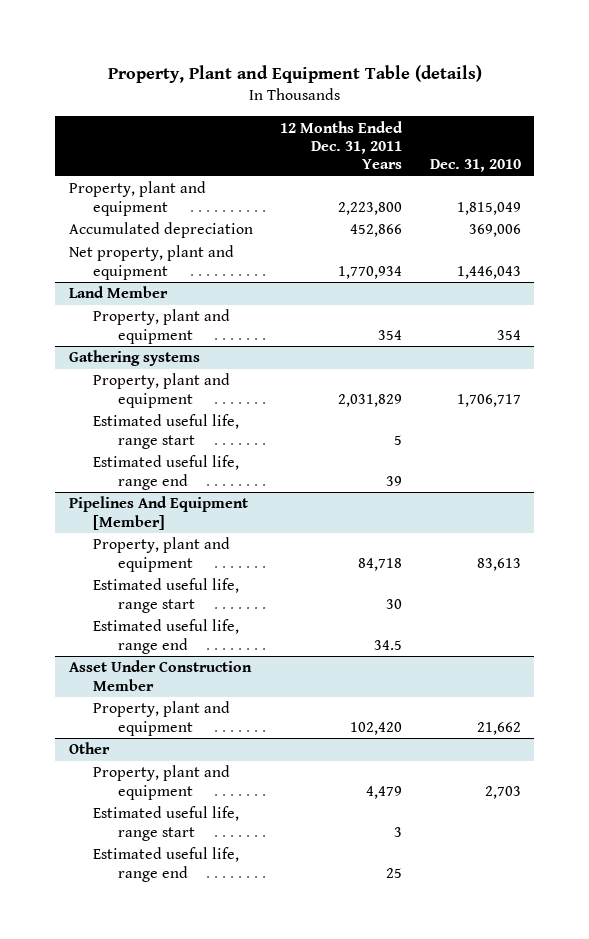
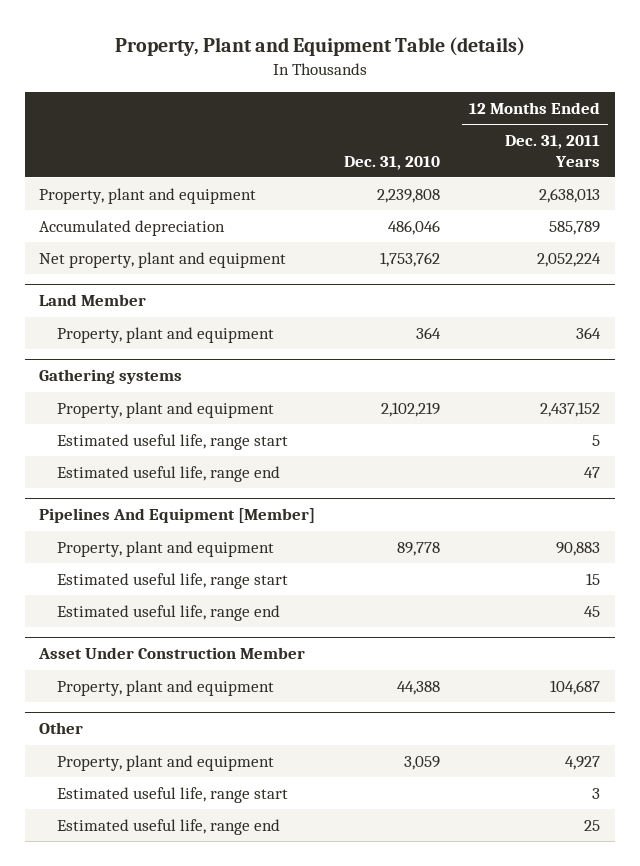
[338,201,403,215] 2,223,800 -> [539,187,601,203] 2,638,013
[456,201,521,215] 1,815,049 -> [377,188,441,203] 2,239,808
[350,224,403,238] 452,866 -> [549,220,601,235] 585,789
[468,224,521,238] 369,006 -> [388,219,441,235] 486,046
[338,265,403,279] 1,770,934 -> [537,252,602,267] 2,052,224
[456,265,521,279] 1,446,043 -> [380,251,441,267] 1,753,762
[378,329,403,340] 354 -> [576,326,602,339] 364
[496,329,521,340] 354 -> [416,326,442,339] 364
[338,393,403,407] 2,031,829 -> [540,401,601,417] 2,437,152
[456,393,521,407] 1,706,717 -> [381,401,441,417] 2,102,219
[386,475,403,486] 39 -> [584,466,601,478] 47
[358,557,403,571] 84,718 -> [556,541,601,556] 90,883
[476,557,521,571] 83,613 -> [397,541,441,556] 89,778
[386,598,403,609] 30 -> [586,572,601,585] 15
[374,639,403,650] 34.5 -> [584,605,601,617] 45
[350,721,403,735] 102,420 -> [550,679,601,695] 104,687
[476,721,521,735] 21,662 -> [397,680,441,695] 44,388
[366,785,403,799] 4,479 -> [565,755,601,770] 4,927
[484,785,521,799] 2,703 -> [404,755,441,770] 3,059

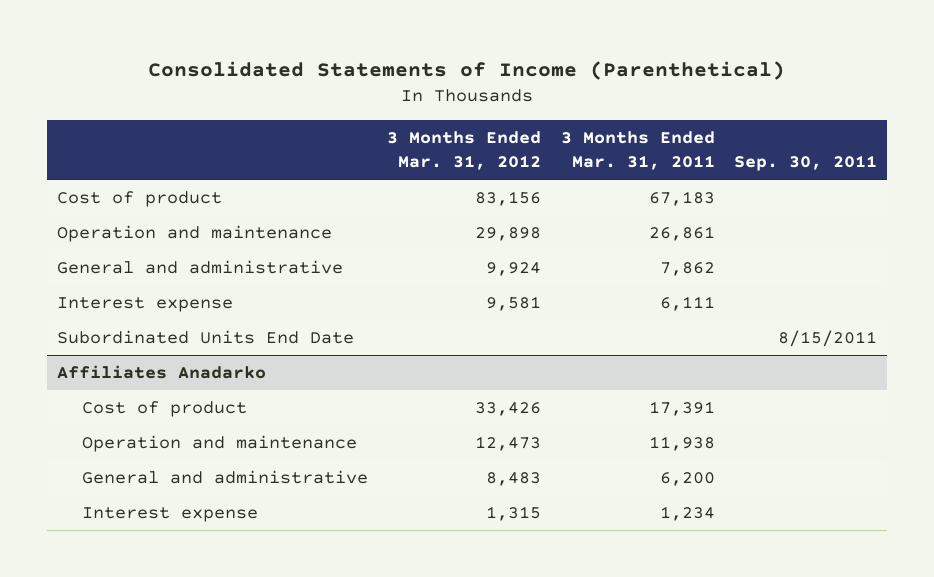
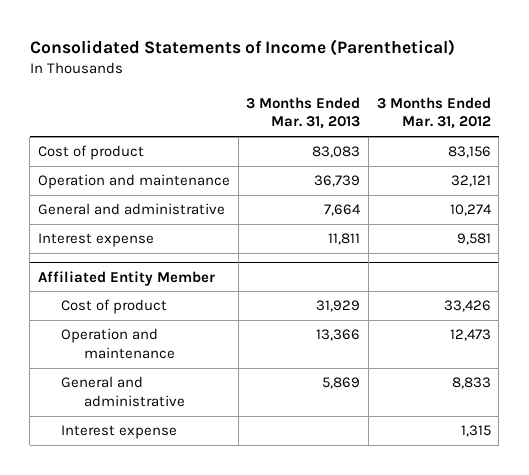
[560,130,715,171] 3 Months Ended Mar. 31, 2011 -> none
[734,155,878,172] Sep. 30, 2011 -> none
none -> [246,96,361,130] 3 Months Ended Mar. 31, 2013
[475,227,542,242] 29,898 -> [450,175,491,188] 32,121
[486,262,542,277] 9,924 -> [449,204,492,217] 10,274
[56,330,354,345] Subordinated Units End Date -> none
[56,365,266,380] Affiliates Anadarko -> none
none -> [37,270,215,286] Affiliated Entity Member
[486,472,542,487] 8,483 -> [451,377,491,390] 8,833

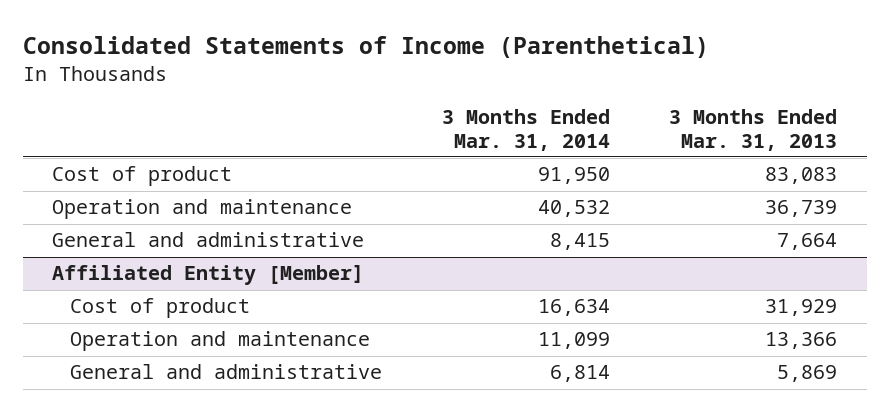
[376,96,491,130] 3 Months Ended Mar. 31, 2012 -> none
none -> [441,109,610,151] 3 Months Ended Mar. 31, 2014
[37,233,154,248] Interest expense -> none
[37,270,215,286] Affiliated Entity Member -> [52,265,365,286] Affiliated Entity [Member]
[60,425,177,440] Interest expense -> none

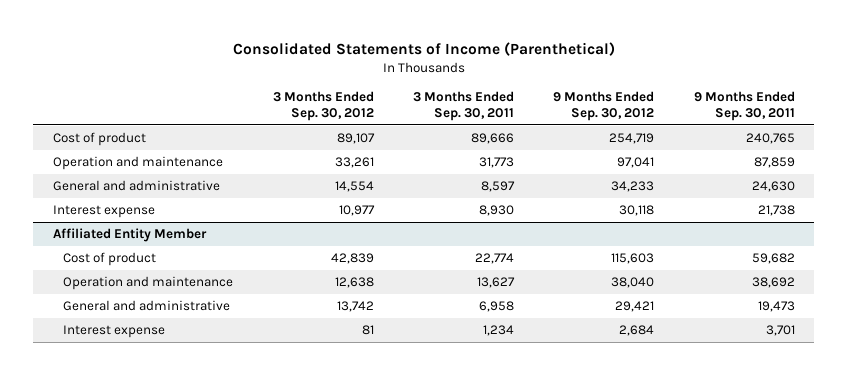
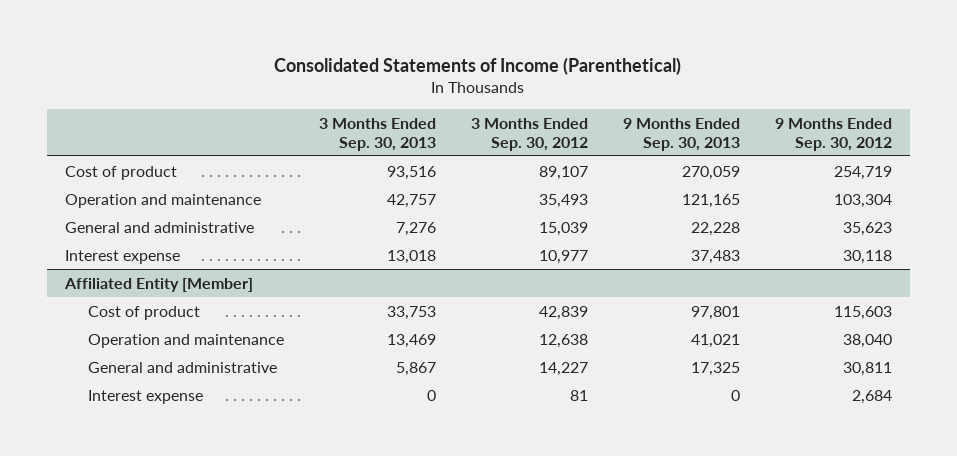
[413,91,515,121] 3 Months Ended Sep. 30, 2011 -> none
[693,91,795,121] 9 Months Ended Sep. 30, 2011 -> none
none -> [318,117,436,151] 3 Months Ended Sep. 30, 2013
none -> [622,117,740,151] 9 Months Ended Sep. 30, 2013
[334,157,374,169] 33,261 -> [538,193,588,208] 35,493
[617,157,655,169] 97,041 -> [833,193,892,208] 103,304
[334,181,374,193] 14,554 -> [538,221,588,236] 15,039
[611,181,655,193] 34,233 -> [842,221,892,236] 35,623
[52,228,207,243] Affiliated Entity Member -> [63,277,253,292] Affiliated Entity [Member]
[336,301,374,313] 13,742 -> [538,361,588,376] 14,227
[615,301,655,313] 29,421 -> [842,361,892,376] 30,811

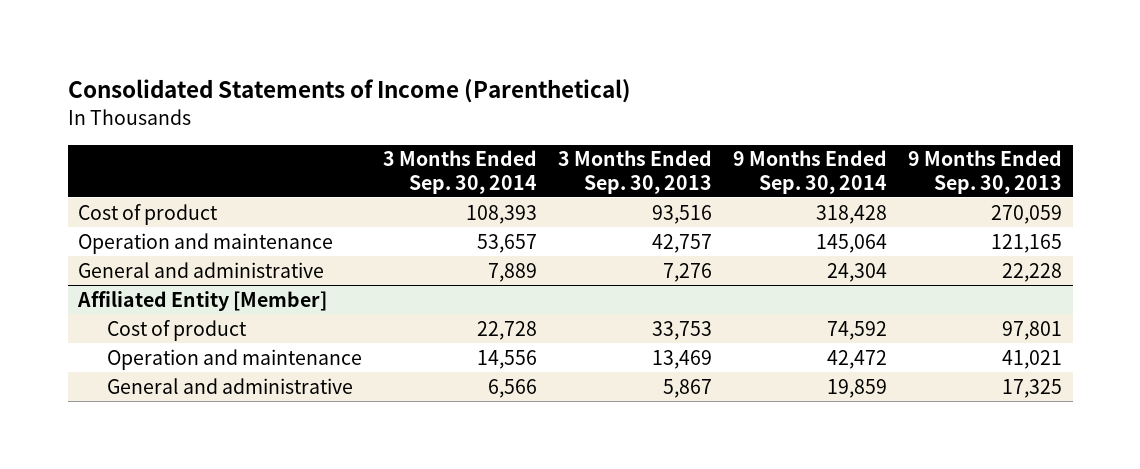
[470,117,588,151] 3 Months Ended Sep. 30, 2012 -> none
[774,117,892,151] 9 Months Ended Sep. 30, 2012 -> none
none -> [383,150,538,194] 3 Months Ended Sep. 30, 2014
none -> [733,150,888,194] 9 Months Ended Sep. 30, 2014
[64,249,180,264] Interest expense -> none
[87,389,203,404] Interest expense -> none

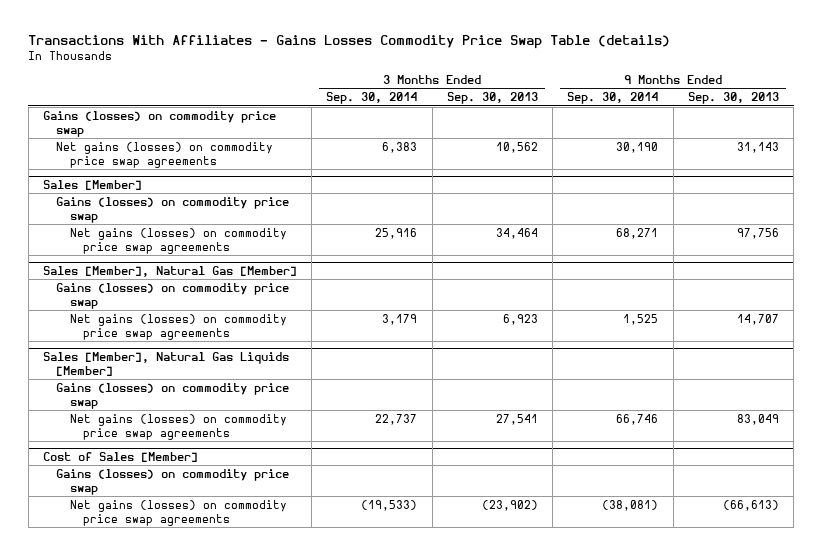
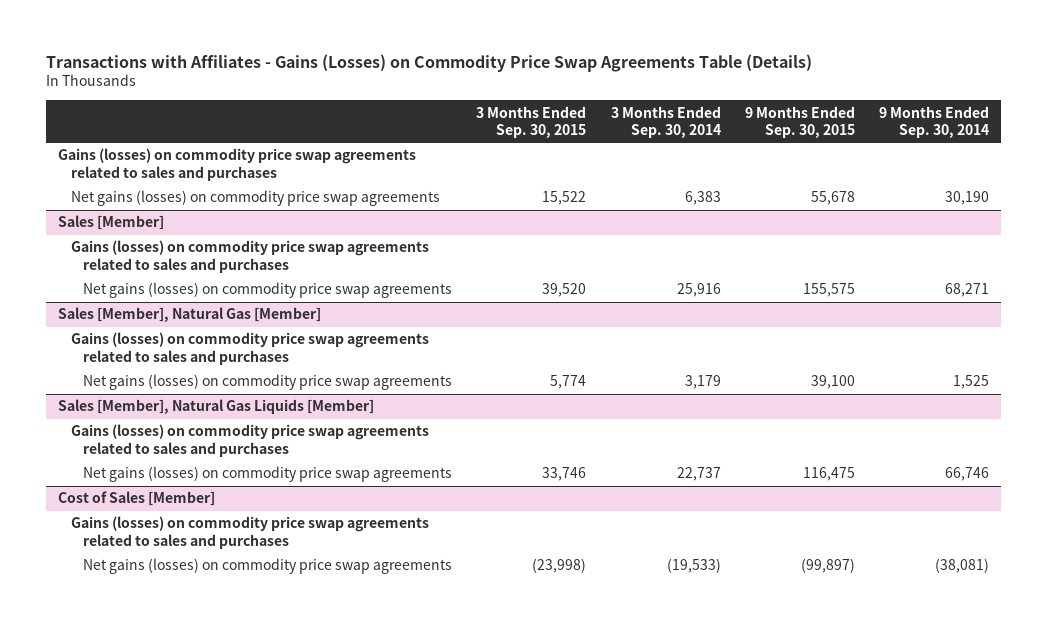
[28,35,671,50] Transactions With Affiliates - Gains Losses Commodity Price Swap Table (details) -> [46,53,813,72] Transactions with Affiliates - Gains (Losses) on Commodity Price Swap Agreements Table (Details)
[446,92,538,105] Sep. 30, 2013 -> none
[687,92,779,105] Sep. 30, 2013 -> none
none -> [476,105,587,138] 3 Months Ended Sep. 30, 2015
none -> [745,105,856,138] 9 Months Ended Sep. 30, 2015
[42,110,276,137] Gains (losses) on commodity price swap -> [58,148,417,181] Gains (losses) on commodity price swap agreements related to sales and purchases
[56,196,290,223] Gains (losses) on commodity price swap -> [70,240,429,273] Gains (losses) on commodity price swap agreements related to sales and purchases
[56,282,290,309] Gains (losses) on commodity price swap -> [70,332,429,365] Gains (losses) on commodity price swap agreements related to sales and purchases
[56,382,290,409] Gains (losses) on commodity price swap -> [70,424,429,457] Gains (losses) on commodity price swap agreements related to sales and purchases
[56,468,290,495] Gains (losses) on commodity price swap -> [70,516,429,549] Gains (losses) on commodity price swap agreements related to sales and purchases

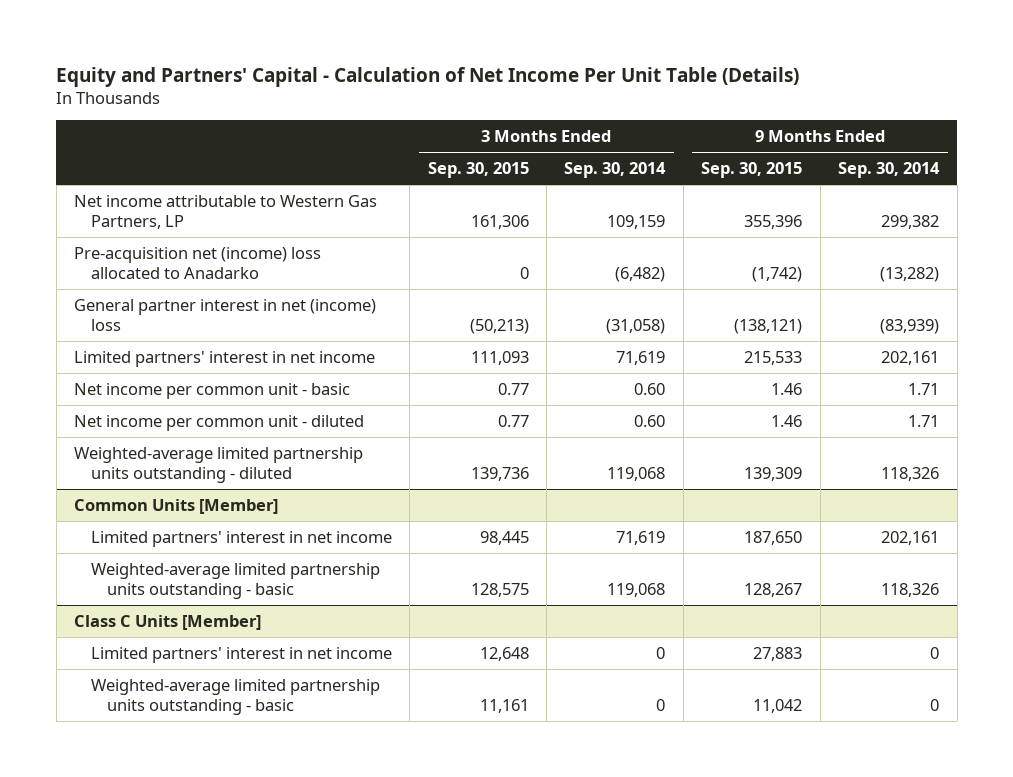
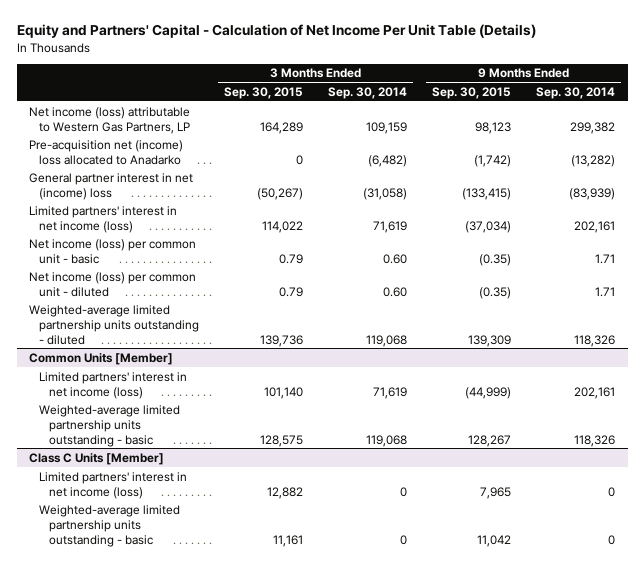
[74,194,378,230] Net income attributable to Western Gas Partners, LP -> [29,106,191,134] Net income (loss) attributable to Western Gas Partners, LP
[470,215,529,230] 161,306 -> [260,121,304,134] 164,289
[744,215,803,230] 355,396 -> [475,121,512,134] 98,123
[469,319,529,335] (50,213) -> [257,187,304,200] (50,267)
[734,319,803,335] (138,121) -> [462,187,512,200] (133,415)
[74,350,376,367] Limited partners' interest in net income -> [29,205,178,233] Limited partners' interest in net income (loss)
[470,350,529,365] 111,093 -> [262,220,304,233] 114,022
[744,350,803,365] 215,533 -> [465,220,512,233] (37,034)
[74,382,351,399] Net income per common unit - basic -> [29,238,197,264] Net income (loss) per common unit - basic
[497,382,529,395] 0.77 -> [279,253,304,264] 0.79
[771,382,803,395] 1.46 -> [479,253,512,266] (0.35)
[74,414,365,431] Net income per common unit - diluted -> [29,271,197,297] Net income (loss) per common unit - diluted
[497,414,529,427] 0.77 -> [279,286,304,297] 0.79
[771,414,803,427] 1.46 -> [479,286,512,299] (0.35)
[90,530,392,547] Limited partners' interest in net income -> [39,371,188,399] Limited partners' interest in net income (loss)
[479,530,529,545] 98,445 -> [264,386,304,399] 101,140
[744,530,803,545] 187,650 -> [465,386,512,399] (44,999)
[90,646,392,663] Limited partners' interest in net income -> [39,471,188,499] Limited partners' interest in net income (loss)
[479,646,529,661] 12,648 -> [267,486,304,499] 12,882
[753,646,803,661] 27,883 -> [480,486,512,499] 7,965

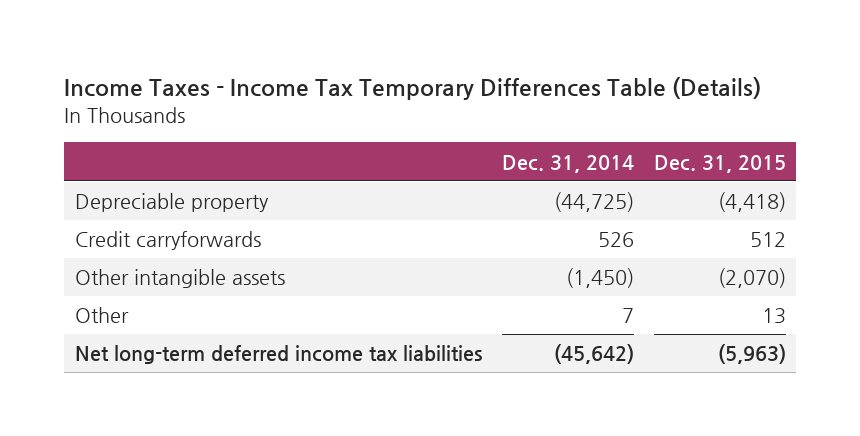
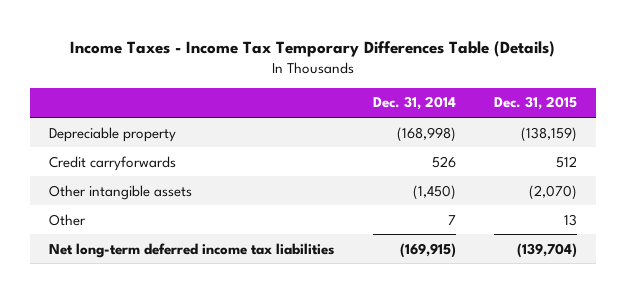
[553,192,634,213] (44,725) -> [396,126,456,142] (168,998)
[717,192,786,213] (4,418) -> [520,126,577,142] (138,159)
[553,344,634,365] (45,642) -> [399,242,456,258] (169,915)
[717,344,786,365] (5,963) -> [516,242,577,258] (139,704)

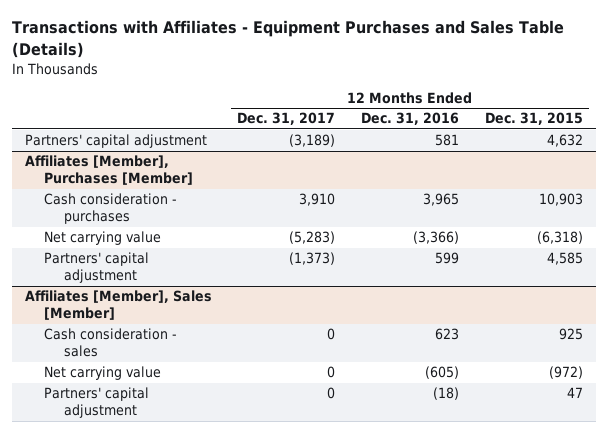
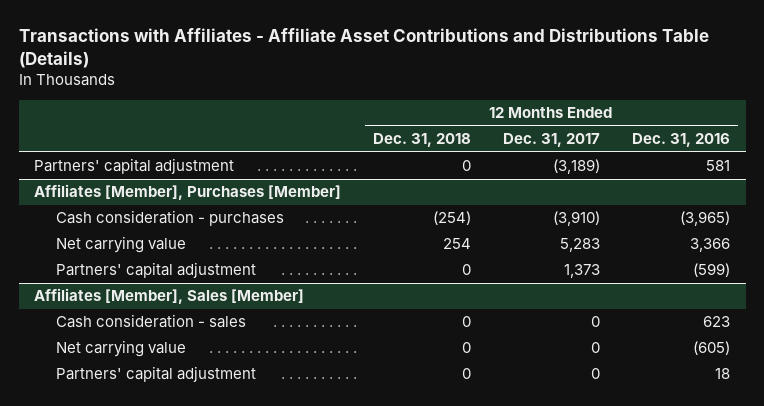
[11,20,564,58] Transactions with Affiliates - Equipment Purchases and Sales Table (Details) -> [18,27,709,68] Transactions with Affiliates - Affiliate Asset Contributions and Distributions Table (Details)
[484,112,583,126] Dec. 31, 2015 -> none
none -> [373,133,472,148] Dec. 31, 2018
[299,193,336,207] 3,910 -> [552,211,600,227] (3,910)
[423,193,460,207] 3,965 -> [679,211,730,227] (3,965)
[289,231,336,245] (5,283) -> [559,238,600,253] 5,283
[413,231,460,245] (3,366) -> [689,238,730,253] 3,366
[289,252,336,266] (1,373) -> [563,264,600,279] 1,373
[435,252,460,265] 599 -> [692,263,730,278] (599)
[433,387,460,401] (18) -> [714,368,730,380] 18

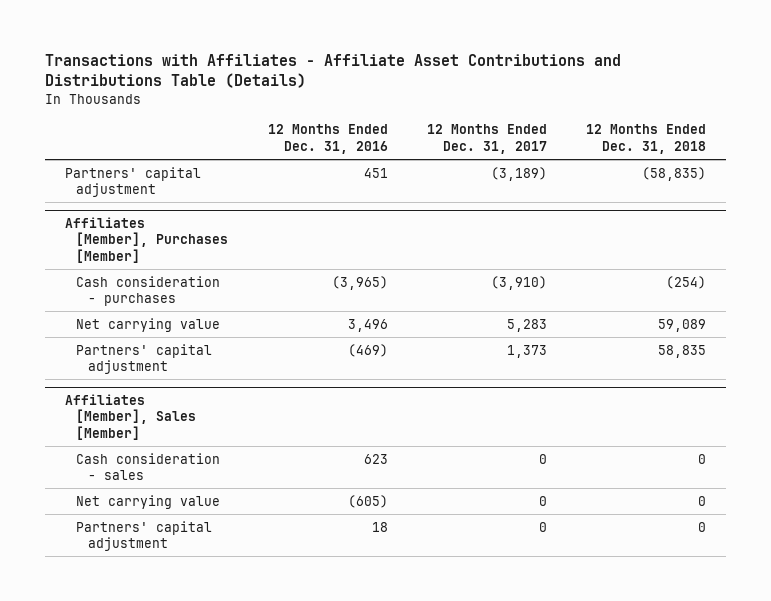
[462,160,472,172] 0 -> [641,166,706,181] (58,835)
[705,160,730,172] 581 -> [363,167,388,178] 451
[443,238,472,250] 254 -> [657,318,706,332] 59,089
[689,238,730,253] 3,366 -> [347,318,388,332] 3,496
[462,264,472,276] 0 -> [657,344,706,358] 58,835
[692,263,730,278] (599) -> [347,343,388,357] (469)

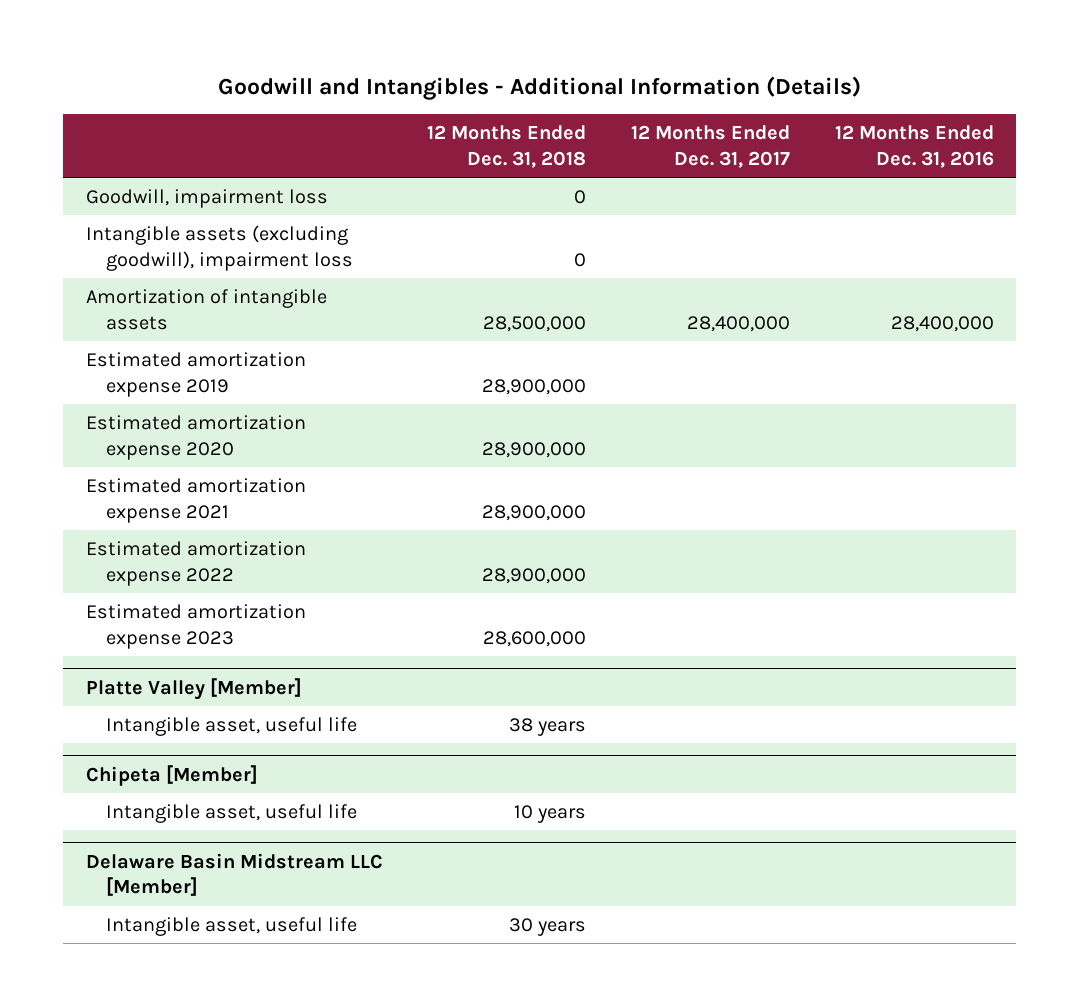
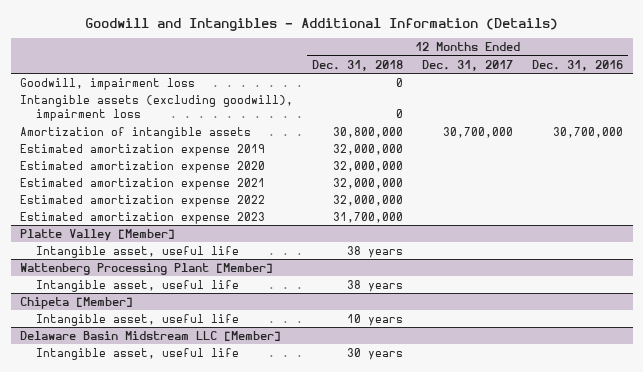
[483,315,587,332] 28,500,000 -> [333,126,404,138] 30,800,000
[686,315,790,332] 28,400,000 -> [443,126,514,138] 30,700,000
[890,315,994,332] 28,400,000 -> [553,126,624,138] 30,700,000
[482,378,587,395] 28,900,000 -> [333,143,404,155] 32,000,000
[482,441,587,458] 28,900,000 -> [333,160,404,172] 32,000,000
[482,504,587,521] 28,900,000 -> [333,177,404,189] 32,000,000
[482,567,587,584] 28,900,000 -> [333,194,404,206] 32,000,000
[483,630,587,647] 28,600,000 -> [333,211,404,223] 31,700,000
none -> [20,262,274,275] Wattenberg Processing Plant [Member]
none -> [35,279,239,292] Intangible asset, useful life

